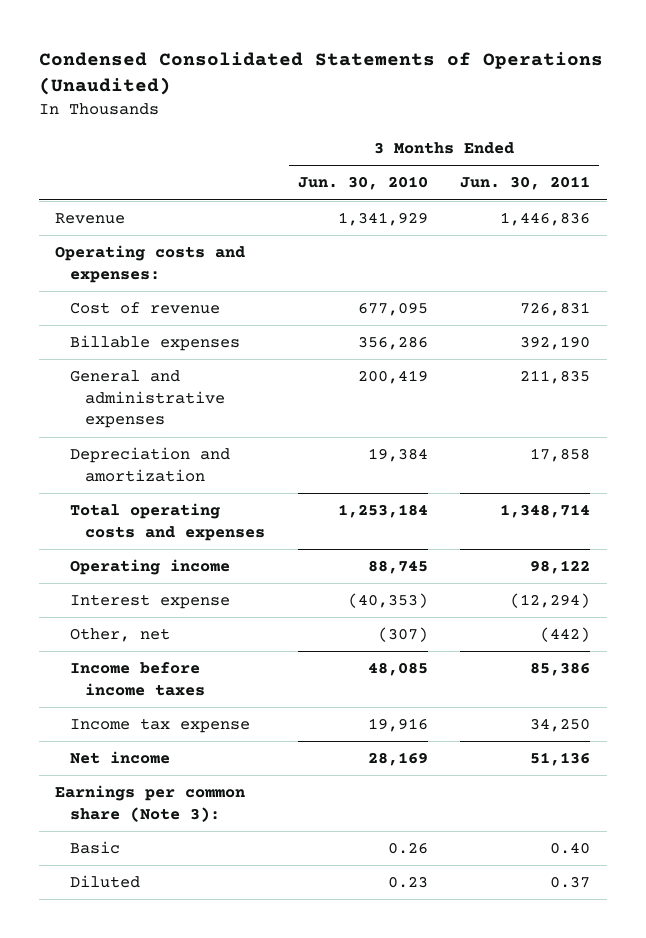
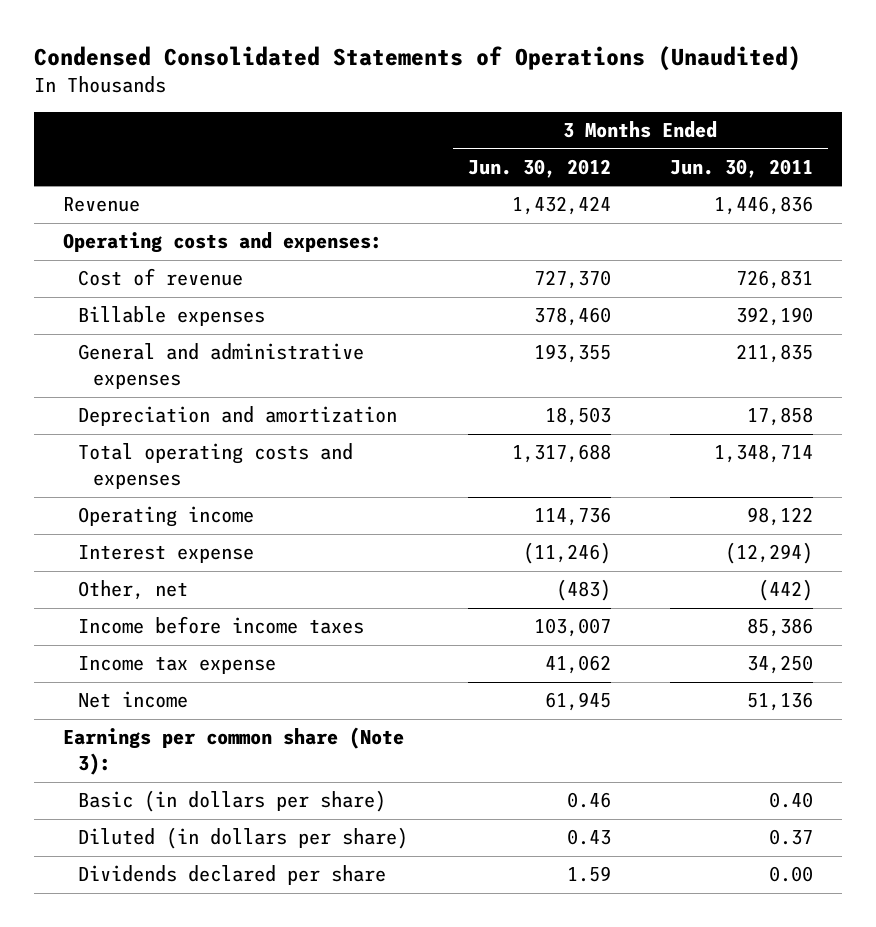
[297,176,428,191] Jun. 30, 2010 -> none
none -> [467,159,611,179] Jun. 30, 2012
[69,841,120,855] Basic -> [78,790,387,813] Basic (in dollars per share)
[69,875,140,889] Diluted -> [78,827,409,850] Diluted (in dollars per share)
none -> [78,865,387,886] Dividends declared per share

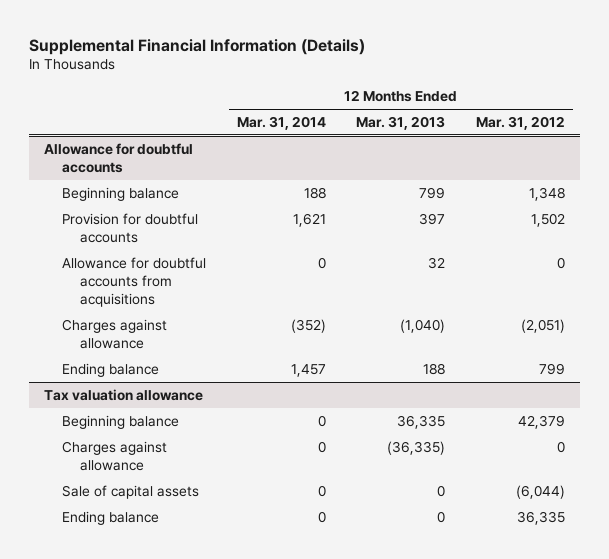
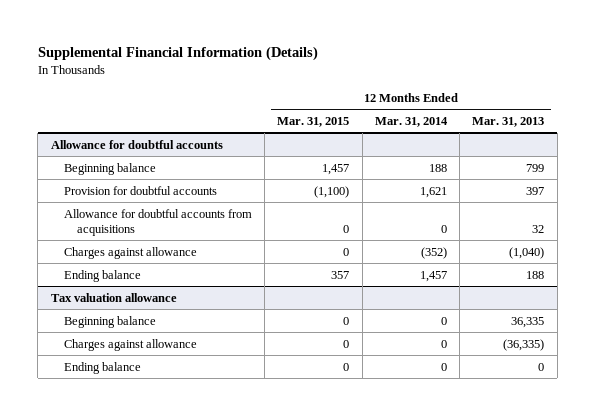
[475,115,565,130] Mar. 31, 2012 -> none
none -> [277,116,350,127] Mar. 31, 2015
[62,484,200,499] Sale of capital assets -> none

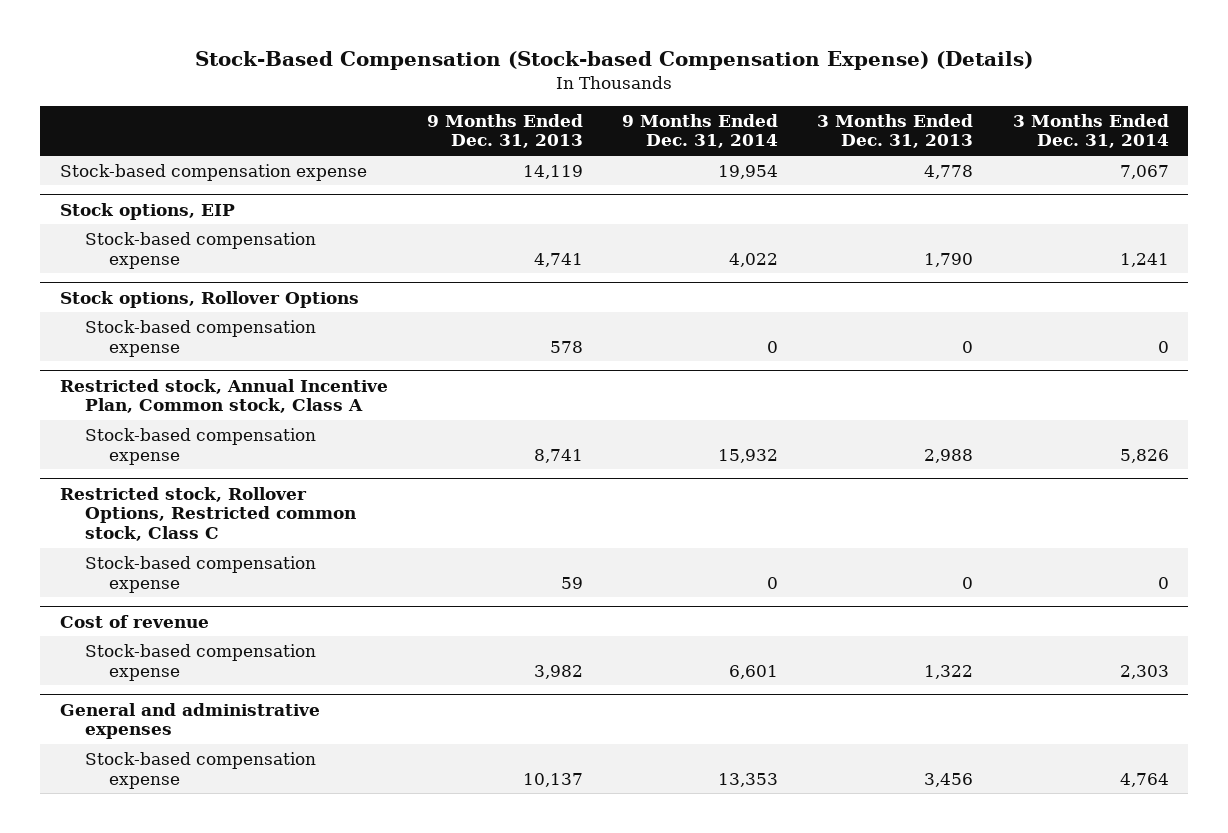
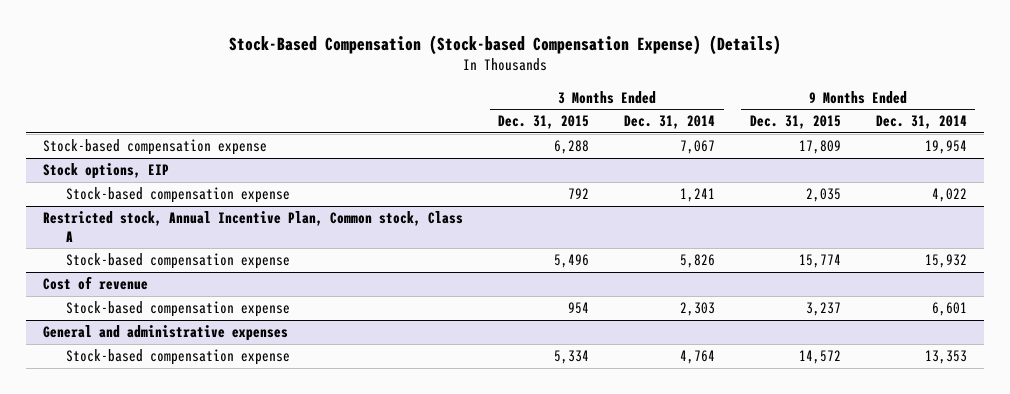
[426,113,583,149] 9 Months Ended Dec. 31, 2013 -> none
[817,113,974,149] 3 Months Ended Dec. 31, 2013 -> none
none -> [498,115,590,130] Dec. 31, 2015
none -> [749,115,841,130] Dec. 31, 2015
[59,290,359,308] Stock options, Rollover Options -> none
[84,319,316,357] Stock-based compensation expense -> none
[59,486,356,541] Restricted stock, Rollover Options, Restricted common stock, Class C -> none
[84,555,316,593] Stock-based compensation expense -> none

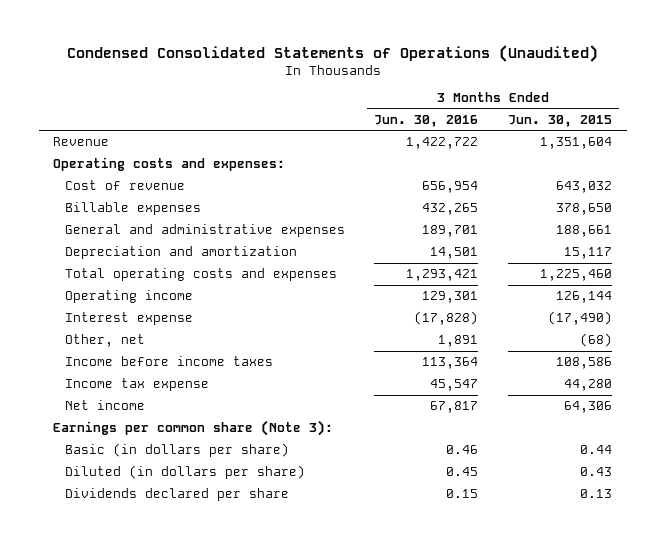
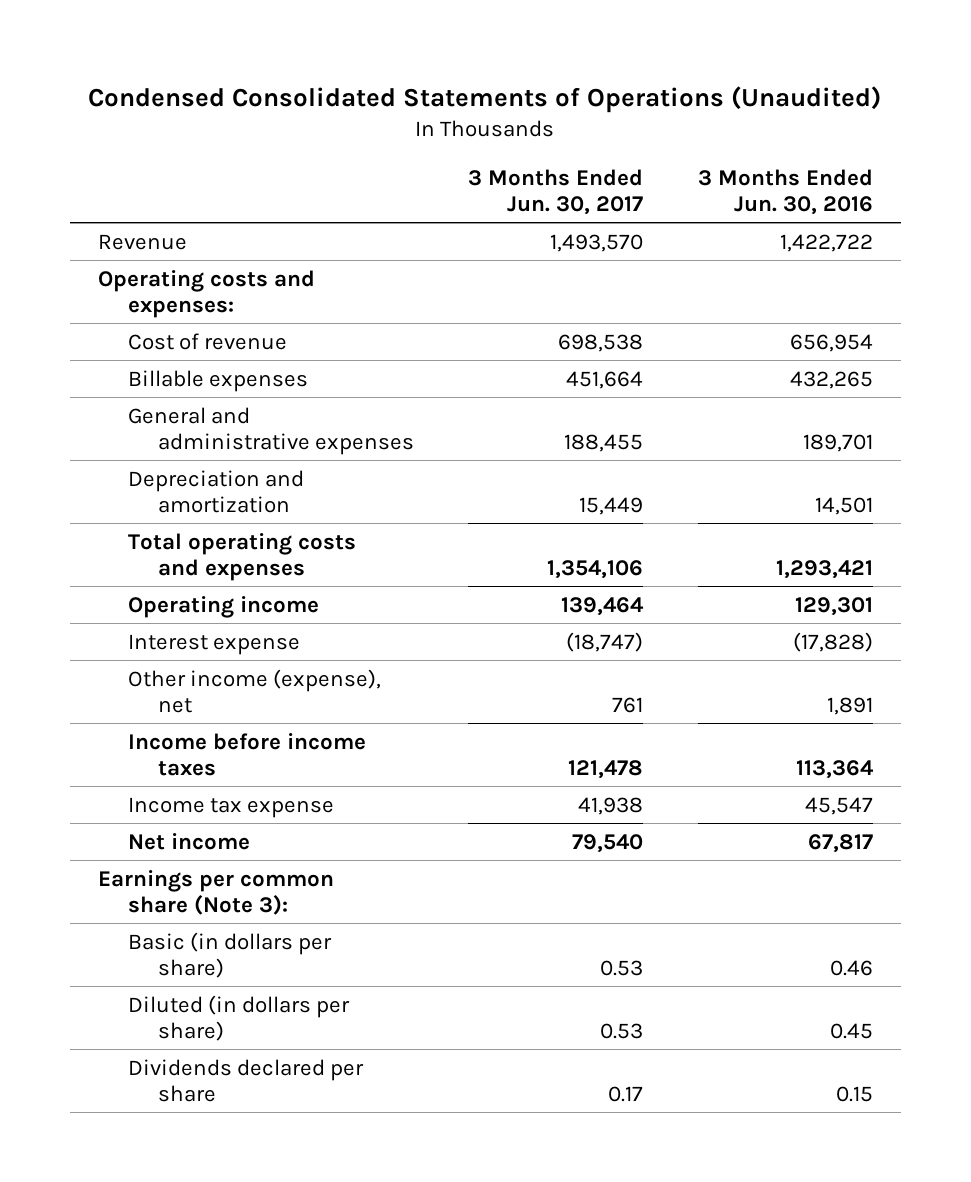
[507,114,612,127] Jun. 30, 2015 -> none
none -> [468,168,644,215] 3 Months Ended Jun. 30, 2017
[64,334,145,348] Other, net -> [127,668,381,713] Other income (expense), net

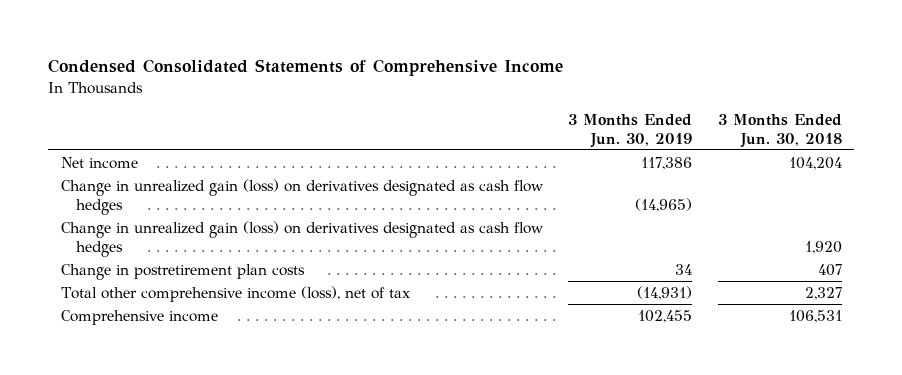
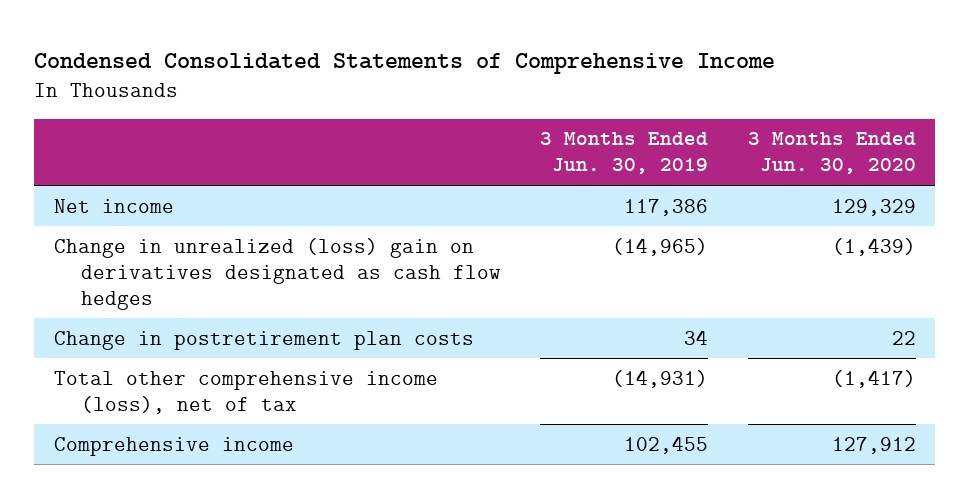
[717,113,842,148] 3 Months Ended Jun. 30, 2018 -> none
none -> [747,132,916,175] 3 Months Ended Jun. 30, 2020
[60,220,543,257] Change in unrealized gain (loss) on derivatives designated as cash flow hedges -> none
[60,178,543,215] Change in unrealized gain (loss) on derivatives designated as cash flow hedges -> [53,237,502,310] Change in unrealized (loss) gain on derivatives designated as cash flow hedges

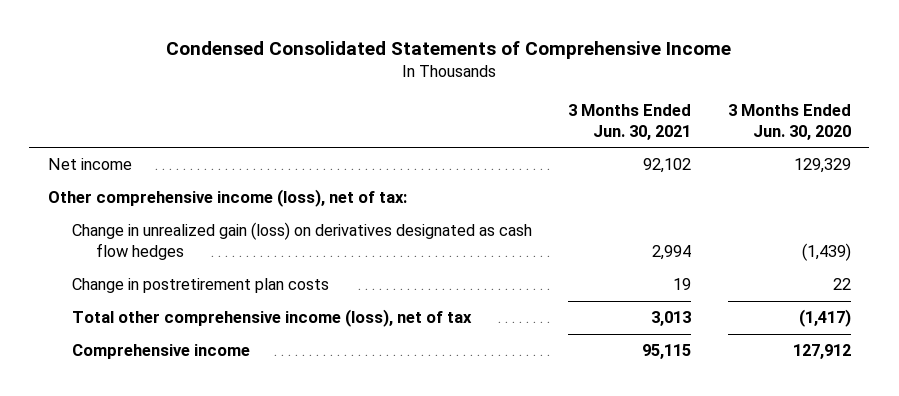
[540,132,709,175] 3 Months Ended Jun. 30, 2019 -> none
none -> [568,103,692,140] 3 Months Ended Jun. 30, 2021
none -> [47,189,407,208] Other comprehensive income (loss), net of tax:
[53,237,502,310] Change in unrealized (loss) gain on derivatives designated as cash flow hedges -> [71,222,532,261] Change in unrealized gain (loss) on derivatives designated as cash flow hedges

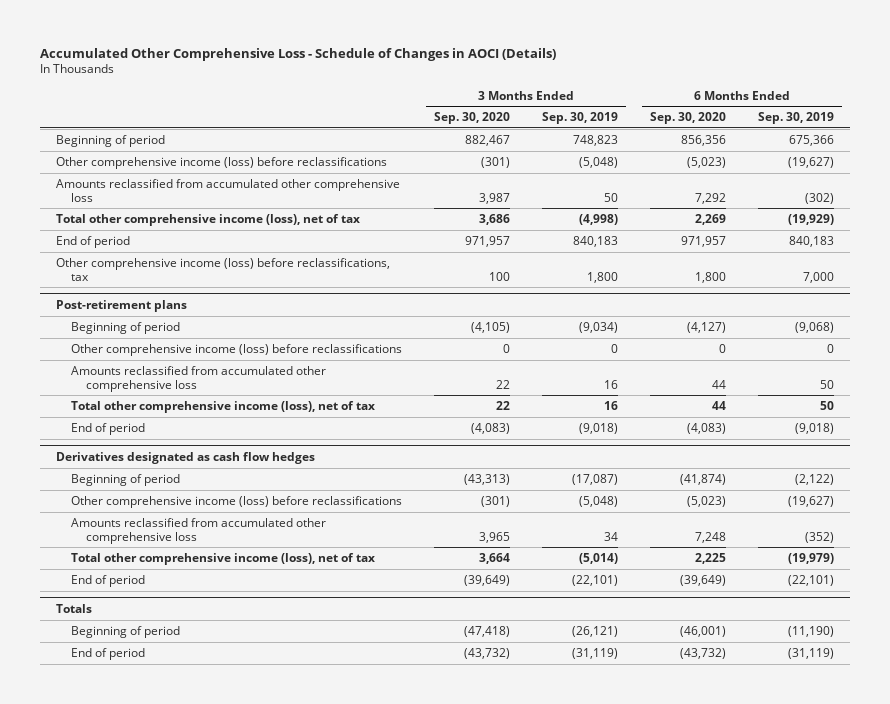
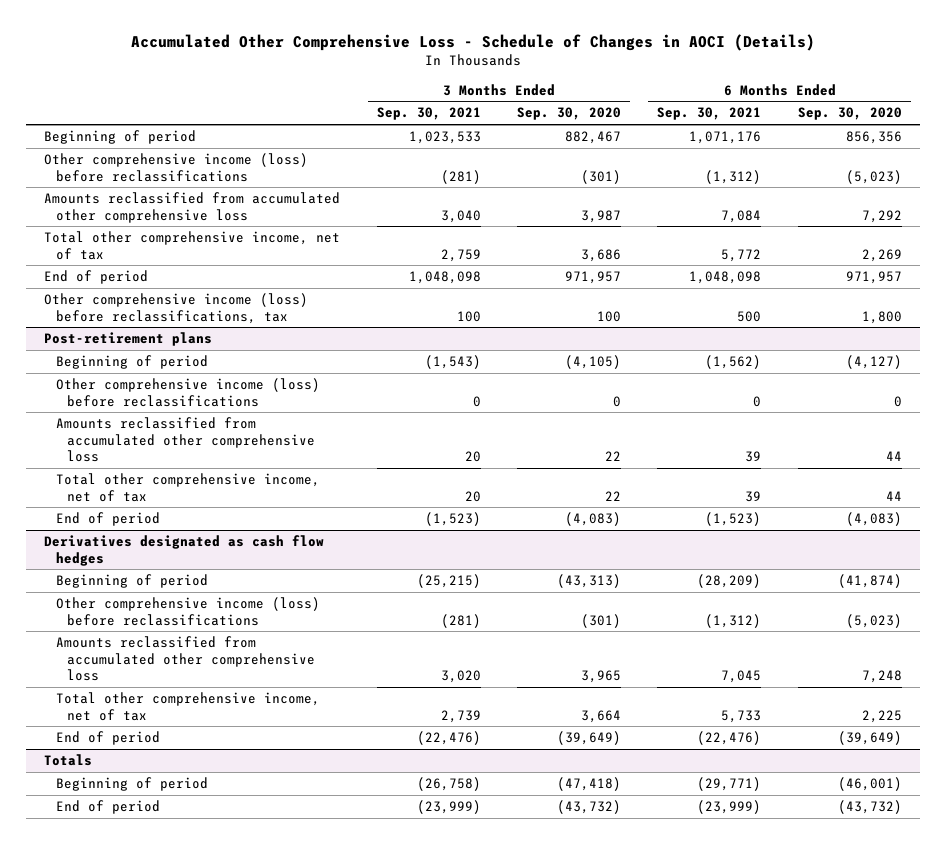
[541,112,618,125] Sep. 30, 2019 -> none
[757,112,834,125] Sep. 30, 2019 -> none
none -> [376,107,481,121] Sep. 30, 2021
none -> [657,107,762,121] Sep. 30, 2021
[55,213,360,226] Total other comprehensive income (loss), net of tax -> [44,230,341,260] Total other comprehensive income, net of tax
[70,400,375,413] Total other comprehensive income (loss), net of tax -> [55,472,320,502] Total other comprehensive income, net of tax
[70,552,375,565] Total other comprehensive income (loss), net of tax -> [55,691,320,721] Total other comprehensive income, net of tax

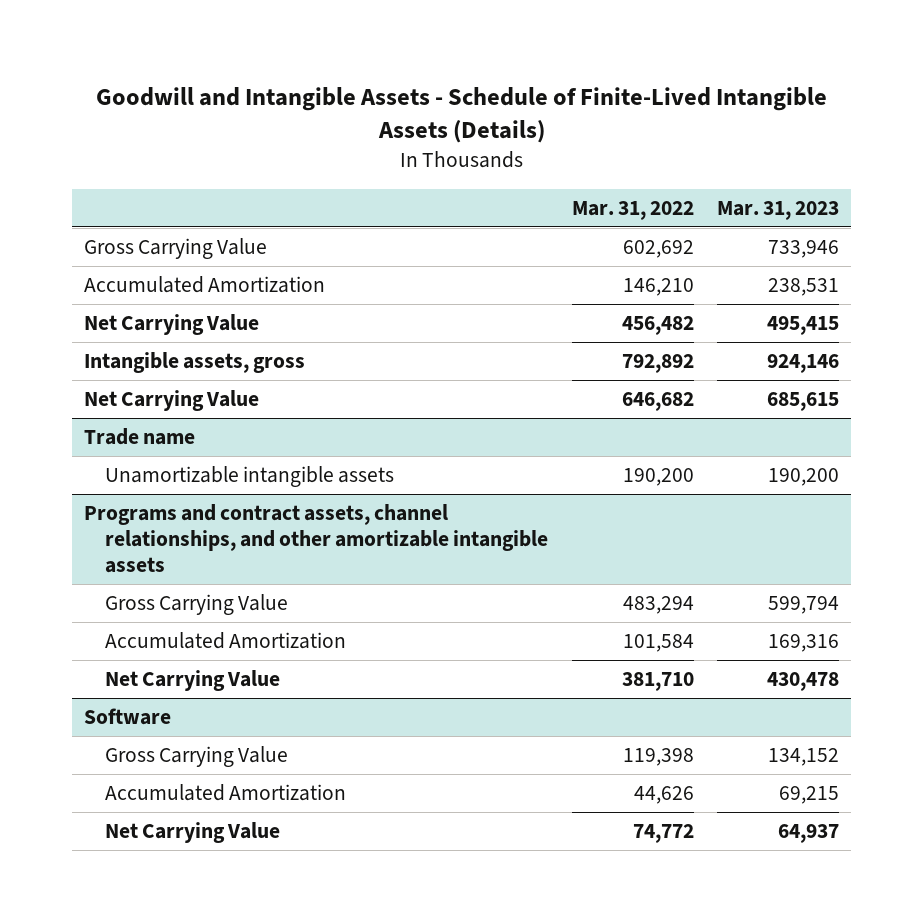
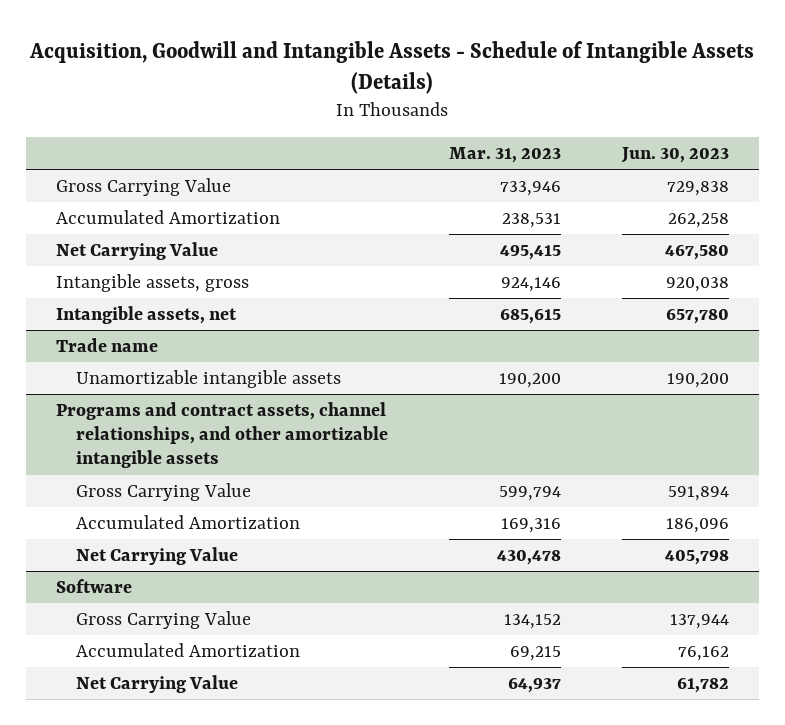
[95,87,827,144] Goodwill and Intangible Assets - Schedule of Finite-Lived Intangible Assets (Details) -> [29,40,755,94] Acquisition, Goodwill and Intangible Assets - Schedule of Intangible Assets (Details)
[571,200,694,220] Mar. 31, 2022 -> none
none -> [620,146,729,163] Jun. 30, 2023
[84,390,260,412] Net Carrying Value -> [56,305,238,324] Intangible assets, net

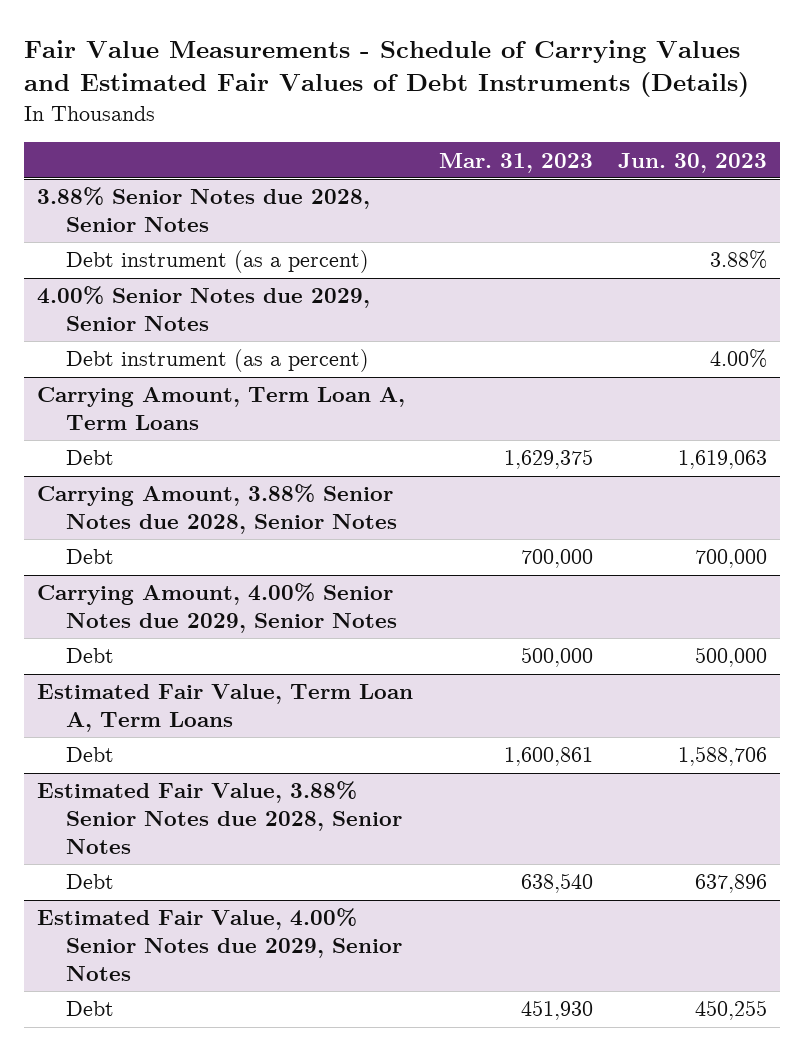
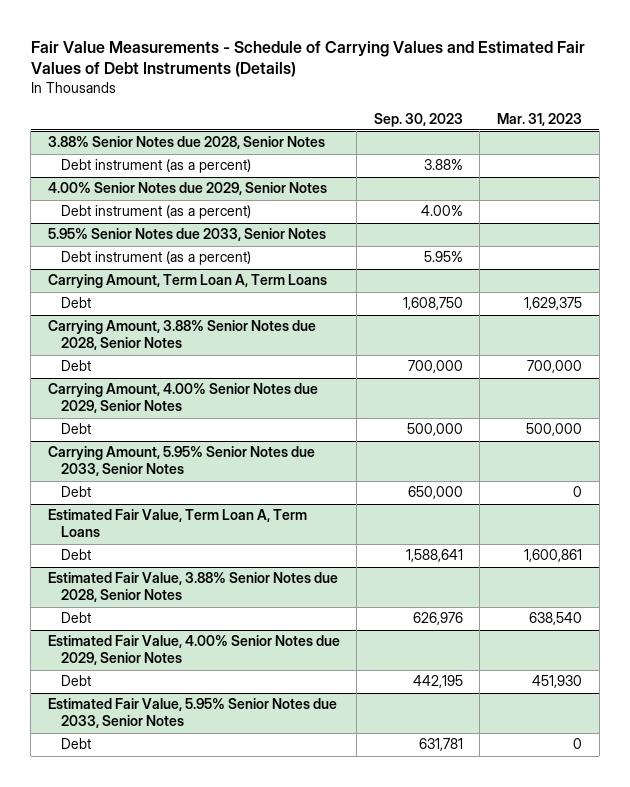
[618,152,768,173] Jun. 30, 2023 -> none
none -> [373,112,463,127] Sep. 30, 2023
none -> [47,228,326,242] 5.95% Senior Notes due 2033, Senior Notes
none -> [60,251,251,266] Debt instrument (as a percent)
none -> [47,446,315,477] Carrying Amount, 5.95% Senior Notes due 2033, Senior Notes
none -> [60,486,91,498] Debt
none -> [47,698,337,729] Estimated Fair Value, 5.95% Senior Notes due 2033, Senior Notes
none -> [60,738,91,750] Debt

